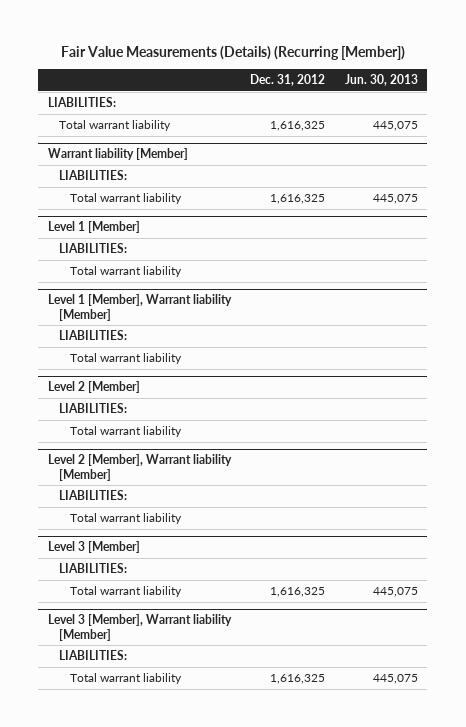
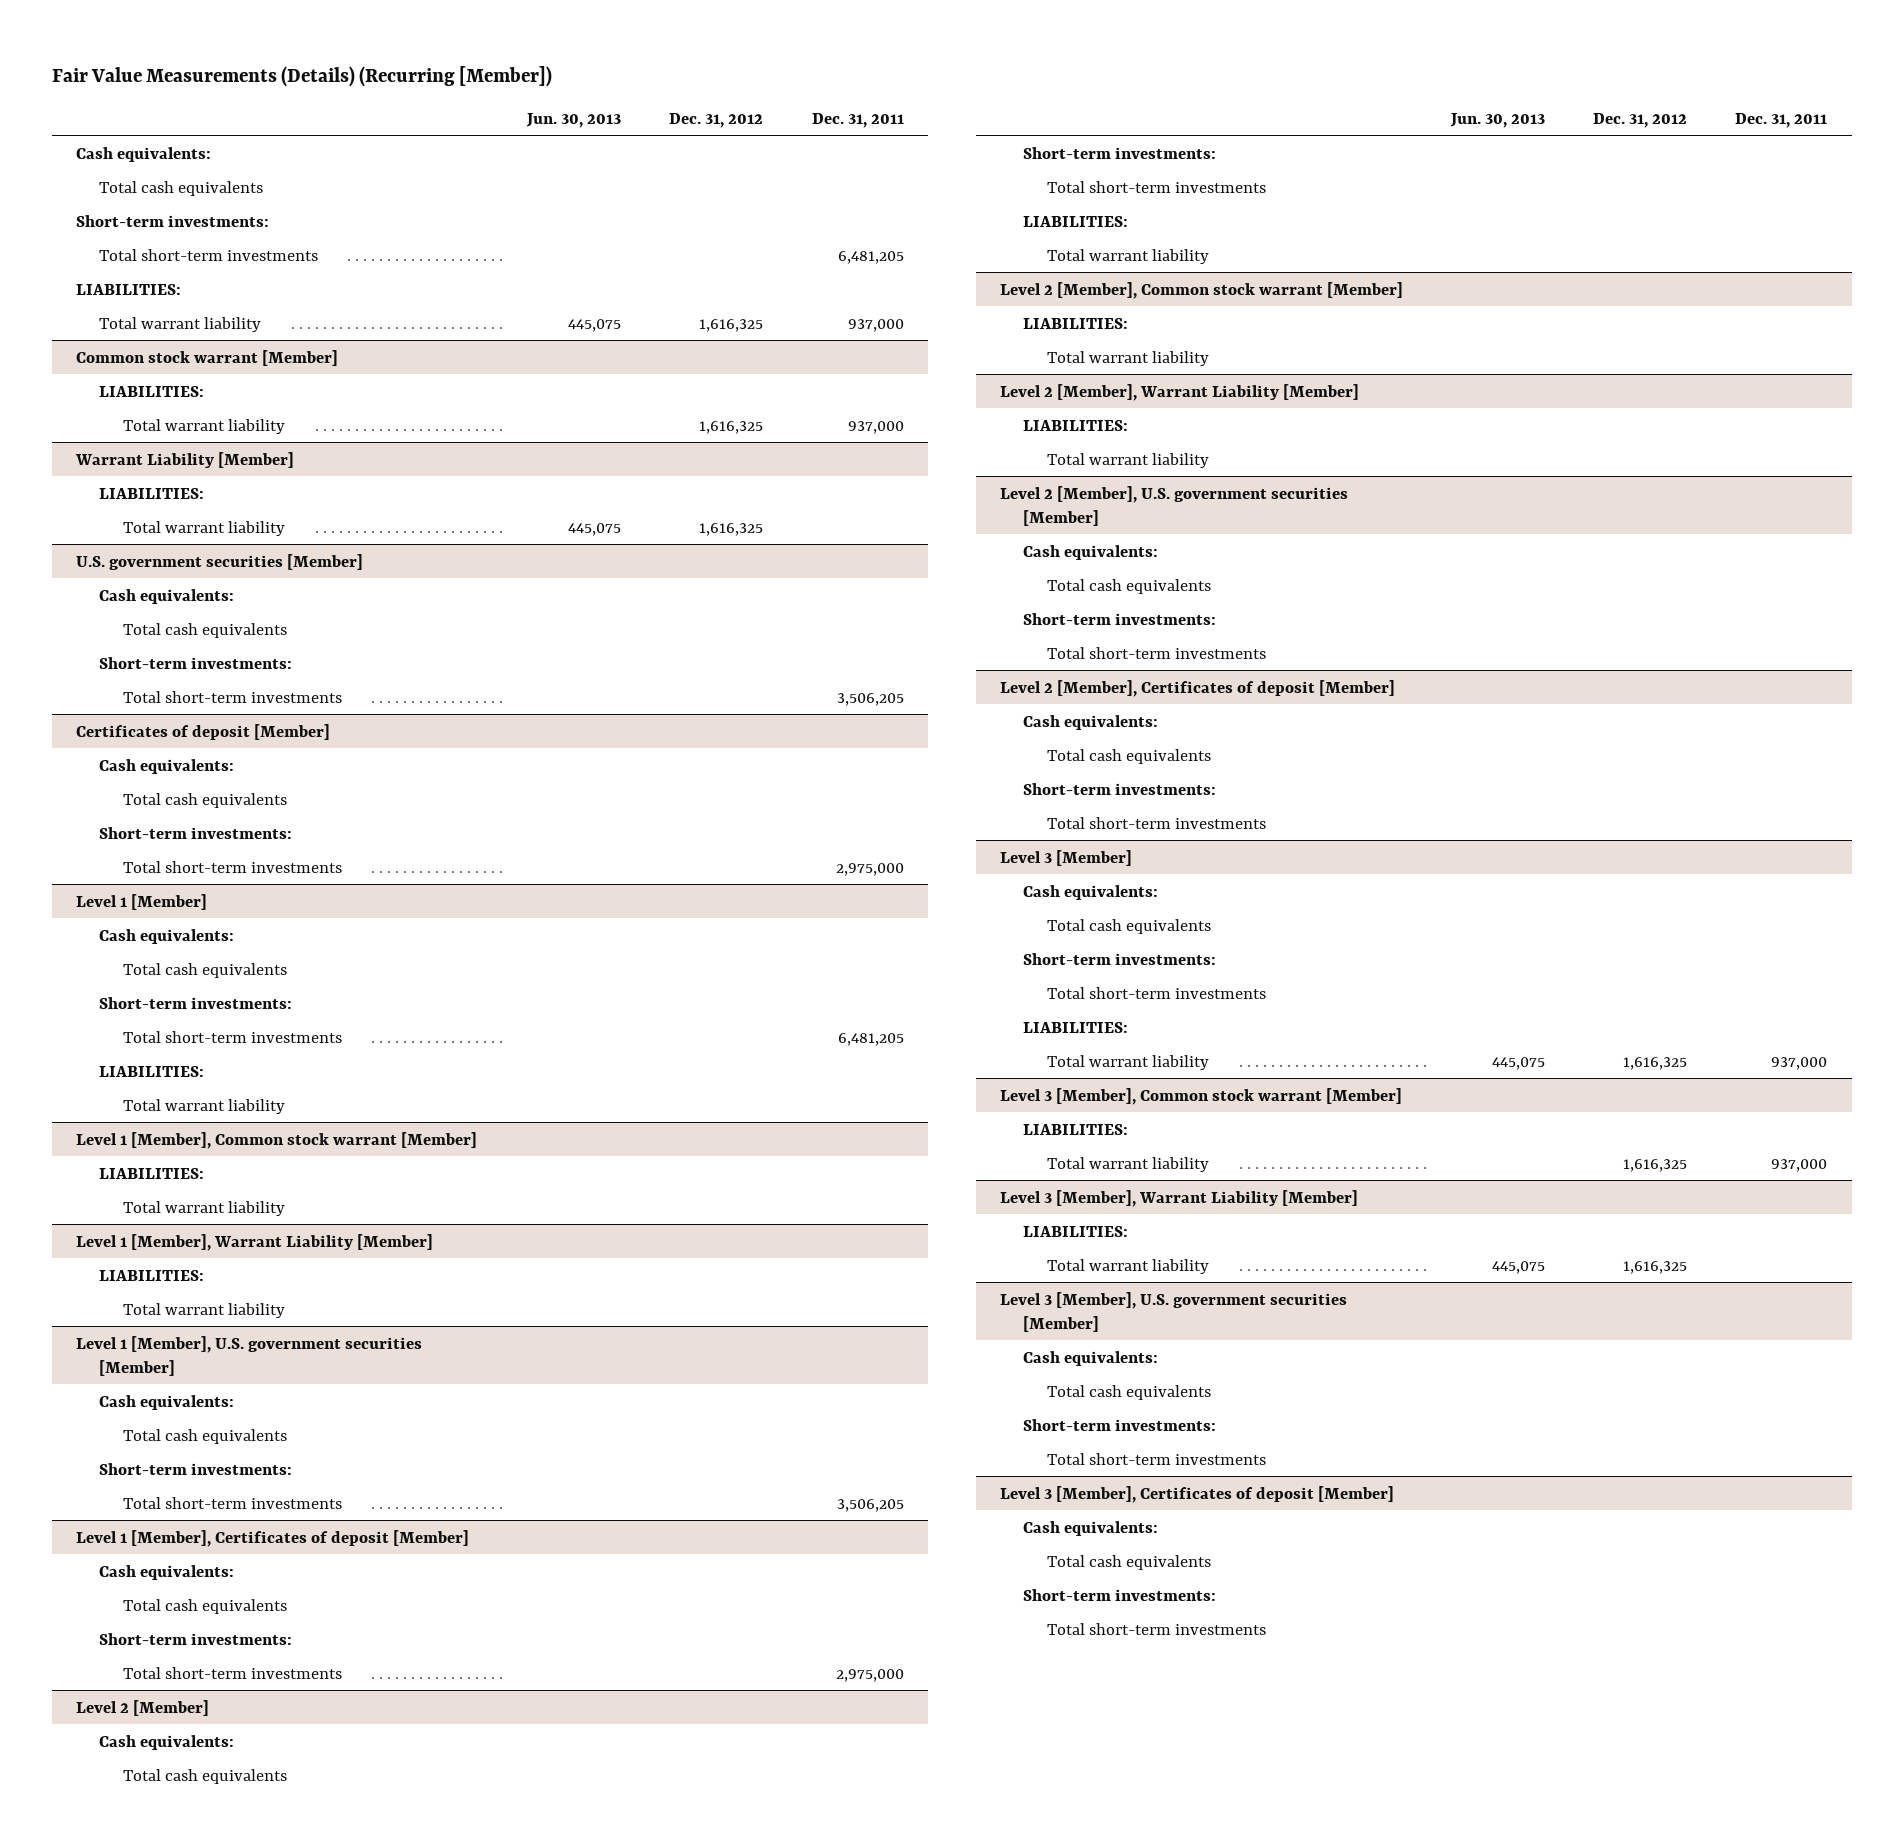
none -> [811,112,904,128] Dec. 31, 2011
none -> [75,146,211,162] Cash equivalents:
none -> [99,180,264,196] Total cash equivalents
none -> [75,214,269,227] Short-term investments:
none -> [99,248,319,261] Total short-term investments
none -> [75,349,338,366] Common stock warrant [Member]
none -> [99,385,205,397] LIABILITIES:
none -> [122,418,285,434] Total warrant liability
[47,148,188,161] Warrant liability [Member] -> [74,451,294,468] Warrant Liability [Member]
none -> [75,553,363,570] U.S. government securities [Member]
none -> [99,588,235,604] Cash equivalents:
none -> [122,622,287,638] Total cash equivalents
none -> [99,656,293,669] Short-term investments:
none -> [122,690,342,703] Total short-term investments
none -> [75,723,330,740] Certificates of deposit [Member]
none -> [99,758,235,774] Cash equivalents:
none -> [122,792,287,808] Total cash equivalents
none -> [99,826,293,839] Short-term investments:
none -> [122,860,342,873] Total short-term investments
none -> [99,928,235,944] Cash equivalents:
none -> [122,962,287,978] Total cash equivalents
none -> [99,996,293,1009] Short-term investments:
none -> [122,1030,342,1043] Total short-term investments
none -> [75,1131,477,1149] Level 1 [Member], Common stock warrant [Member]
none -> [99,1167,205,1179] LIABILITIES:
none -> [122,1200,285,1216] Total warrant liability
[47,294,232,321] Level 1 [Member], Warrant liability [Member] -> [75,1233,433,1251] Level 1 [Member], Warrant Liability [Member]
none -> [75,1335,422,1376] Level 1 [Member], U.S. government securities [Member]
none -> [99,1394,235,1410] Cash equivalents:
none -> [122,1428,287,1444] Total cash equivalents
none -> [99,1462,293,1475] Short-term investments:
none -> [122,1496,342,1509] Total short-term investments
none -> [75,1529,469,1547] Level 1 [Member], Certificates of deposit [Member]
none -> [99,1564,235,1580] Cash equivalents:
none -> [122,1598,287,1614] Total cash equivalents
none -> [99,1632,293,1645] Short-term investments:
none -> [122,1666,342,1679] Total short-term investments
none -> [99,1734,235,1750] Cash equivalents:
none -> [122,1768,287,1784] Total cash equivalents
none -> [1023,146,1217,159] Short-term investments:
none -> [1046,180,1266,193] Total short-term investments
none -> [999,281,1403,299] Level 2 [Member], Common stock warrant [Member]
none -> [1023,317,1129,329] LIABILITIES:
none -> [1046,350,1209,366] Total warrant liability
[47,454,232,481] Level 2 [Member], Warrant liability [Member] -> [999,383,1359,401] Level 2 [Member], Warrant Liability [Member]
none -> [999,485,1348,526] Level 2 [Member], U.S. government securities [Member]
none -> [1023,544,1159,560] Cash equivalents:
none -> [1046,578,1211,594] Total cash equivalents
none -> [1023,612,1217,625] Short-term investments:
none -> [1046,646,1266,659] Total short-term investments
none -> [999,679,1395,697] Level 2 [Member], Certificates of deposit [Member]
none -> [1023,714,1159,730] Cash equivalents:
none -> [1046,748,1211,764] Total cash equivalents
none -> [1023,782,1217,795] Short-term investments:
none -> [1046,816,1266,829] Total short-term investments
none -> [1023,884,1159,900] Cash equivalents:
none -> [1046,918,1211,934] Total cash equivalents
none -> [1023,952,1217,965] Short-term investments:
none -> [1046,986,1266,999] Total short-term investments
none -> [999,1087,1402,1105] Level 3 [Member], Common stock warrant [Member]
none -> [1023,1123,1129,1135] LIABILITIES:
none -> [1046,1156,1209,1172] Total warrant liability
[47,614,232,641] Level 3 [Member], Warrant liability [Member] -> [999,1189,1358,1207] Level 3 [Member], Warrant Liability [Member]
none -> [999,1291,1347,1332] Level 3 [Member], U.S. government securities [Member]
none -> [1023,1350,1159,1366] Cash equivalents:
none -> [1046,1384,1211,1400] Total cash equivalents
none -> [1023,1418,1217,1431] Short-term investments:
none -> [1046,1452,1266,1465] Total short-term investments
none -> [999,1485,1394,1503] Level 3 [Member], Certificates of deposit [Member]
none -> [1023,1520,1159,1536] Cash equivalents:
none -> [1046,1554,1211,1570] Total cash equivalents
none -> [1023,1588,1217,1601] Short-term investments:
none -> [1046,1622,1266,1635] Total short-term investments

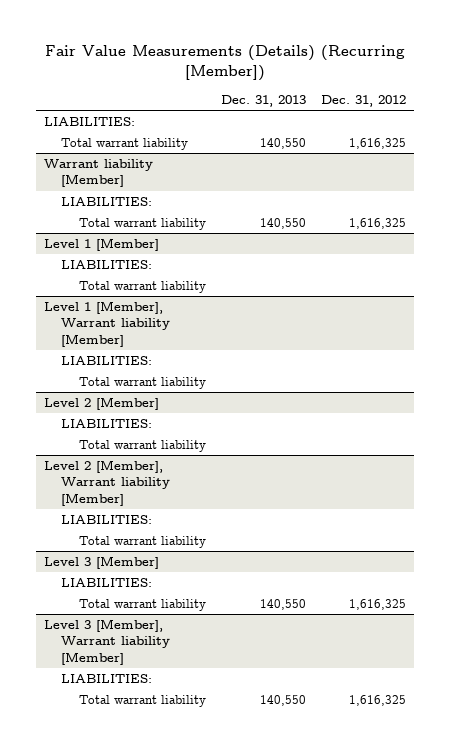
[526,112,622,128] Jun. 30, 2013 -> none
[811,112,904,128] Dec. 31, 2011 -> none
none -> [220,95,306,108] Dec. 31, 2013
[75,146,211,162] Cash equivalents: -> none
[99,180,264,196] Total cash equivalents -> none
[75,214,269,227] Short-term investments: -> none
[99,248,319,261] Total short-term investments -> none
[75,349,338,366] Common stock warrant [Member] -> none
[99,385,205,397] LIABILITIES: -> none
[122,418,285,434] Total warrant liability -> none
[74,451,294,468] Warrant Liability [Member] -> [43,159,153,188] Warrant liability [Member]
[75,553,363,570] U.S. government securities [Member] -> none
[99,588,235,604] Cash equivalents: -> none
[122,622,287,638] Total cash equivalents -> none
[99,656,293,669] Short-term investments: -> none
[122,690,342,703] Total short-term investments -> none
[75,723,330,740] Certificates of deposit [Member] -> none
[99,758,235,774] Cash equivalents: -> none
[122,792,287,808] Total cash equivalents -> none
[99,826,293,839] Short-term investments: -> none
[122,860,342,873] Total short-term investments -> none
[99,928,235,944] Cash equivalents: -> none
[122,962,287,978] Total cash equivalents -> none
[99,996,293,1009] Short-term investments: -> none
[122,1030,342,1043] Total short-term investments -> none
[75,1131,477,1149] Level 1 [Member], Common stock warrant [Member] -> none
[99,1167,205,1179] LIABILITIES: -> none
[122,1200,285,1216] Total warrant liability -> none
[75,1233,433,1251] Level 1 [Member], Warrant Liability [Member] -> [43,301,171,347] Level 1 [Member], Warrant liability [Member]
[75,1335,422,1376] Level 1 [Member], U.S. government securities [Member] -> none
[99,1394,235,1410] Cash equivalents: -> none
[122,1428,287,1444] Total cash equivalents -> none
[99,1462,293,1475] Short-term investments: -> none
[122,1496,342,1509] Total short-term investments -> none
[75,1529,469,1547] Level 1 [Member], Certificates of deposit [Member] -> none
[99,1564,235,1580] Cash equivalents: -> none
[122,1598,287,1614] Total cash equivalents -> none
[99,1632,293,1645] Short-term investments: -> none
[122,1666,342,1679] Total short-term investments -> none
[99,1734,235,1750] Cash equivalents: -> none
[122,1768,287,1784] Total cash equivalents -> none
[1023,146,1217,159] Short-term investments: -> none
[1046,180,1266,193] Total short-term investments -> none
[999,281,1403,299] Level 2 [Member], Common stock warrant [Member] -> none
[1023,317,1129,329] LIABILITIES: -> none
[1046,350,1209,366] Total warrant liability -> none
[999,383,1359,401] Level 2 [Member], Warrant Liability [Member] -> [43,460,171,506] Level 2 [Member], Warrant liability [Member]
[999,485,1348,526] Level 2 [Member], U.S. government securities [Member] -> none
[1023,544,1159,560] Cash equivalents: -> none
[1046,578,1211,594] Total cash equivalents -> none
[1023,612,1217,625] Short-term investments: -> none
[1046,646,1266,659] Total short-term investments -> none
[999,679,1395,697] Level 2 [Member], Certificates of deposit [Member] -> none
[1023,714,1159,730] Cash equivalents: -> none
[1046,748,1211,764] Total cash equivalents -> none
[1023,782,1217,795] Short-term investments: -> none
[1046,816,1266,829] Total short-term investments -> none
[1023,884,1159,900] Cash equivalents: -> none
[1046,918,1211,934] Total cash equivalents -> none
[1023,952,1217,965] Short-term investments: -> none
[1046,986,1266,999] Total short-term investments -> none
[999,1087,1402,1105] Level 3 [Member], Common stock warrant [Member] -> none
[1023,1123,1129,1135] LIABILITIES: -> none
[1046,1156,1209,1172] Total warrant liability -> none
[999,1189,1358,1207] Level 3 [Member], Warrant Liability [Member] -> [43,619,171,665] Level 3 [Member], Warrant liability [Member]
[999,1291,1347,1332] Level 3 [Member], U.S. government securities [Member] -> none
[1023,1350,1159,1366] Cash equivalents: -> none
[1046,1384,1211,1400] Total cash equivalents -> none
[1023,1418,1217,1431] Short-term investments: -> none
[1046,1452,1266,1465] Total short-term investments -> none
[999,1485,1394,1503] Level 3 [Member], Certificates of deposit [Member] -> none
[1023,1520,1159,1536] Cash equivalents: -> none
[1046,1554,1211,1570] Total cash equivalents -> none
[1023,1588,1217,1601] Short-term investments: -> none
[1046,1622,1266,1635] Total short-term investments -> none

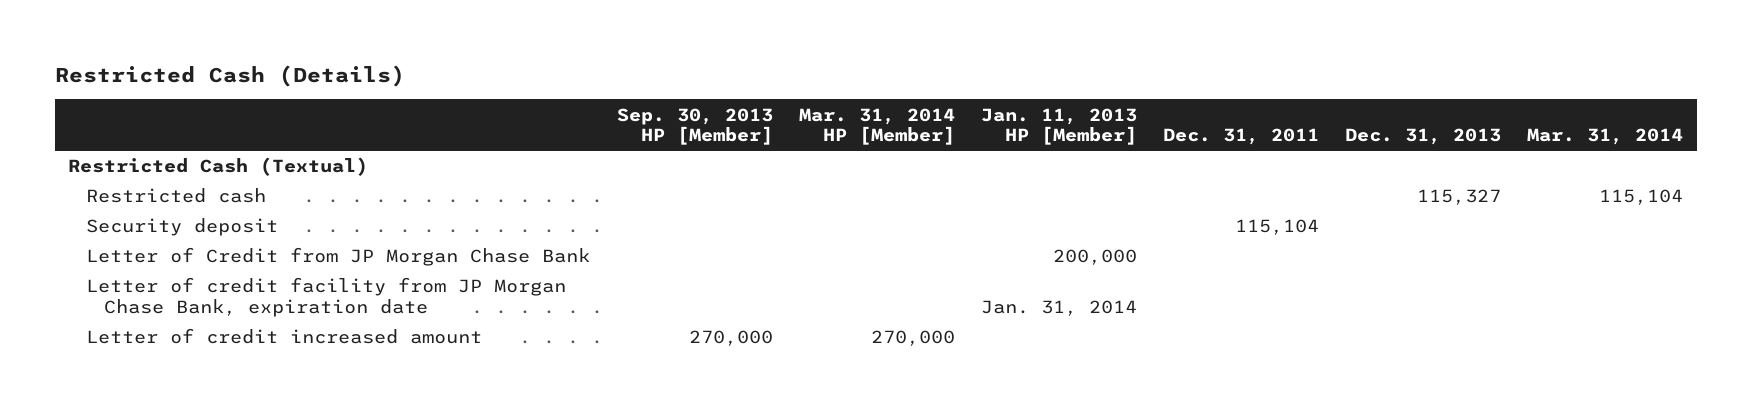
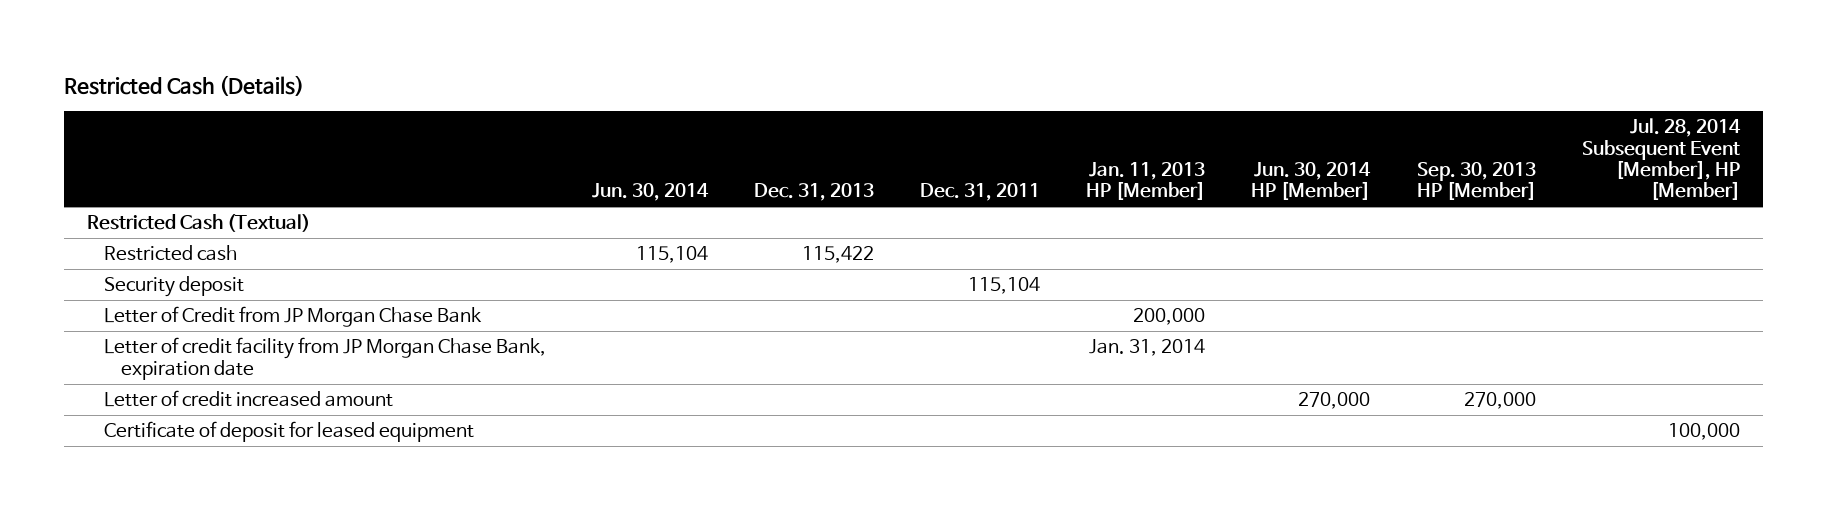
[798,107,955,145] Mar. 31, 2014 HP [Member] -> none
[1527,127,1684,145] Mar. 31, 2014 -> none
none -> [591,183,709,202] Jun. 30, 2014
none -> [1251,162,1372,201] Jun. 30, 2014 HP [Member]
none -> [1581,118,1741,201] Jul. 28, 2014 Subsequent Event [Member], HP [Member]
[1417,189,1502,206] 115,327 -> [802,246,875,264] 115,422
none -> [103,421,474,443] Certificate of deposit for leased equipment

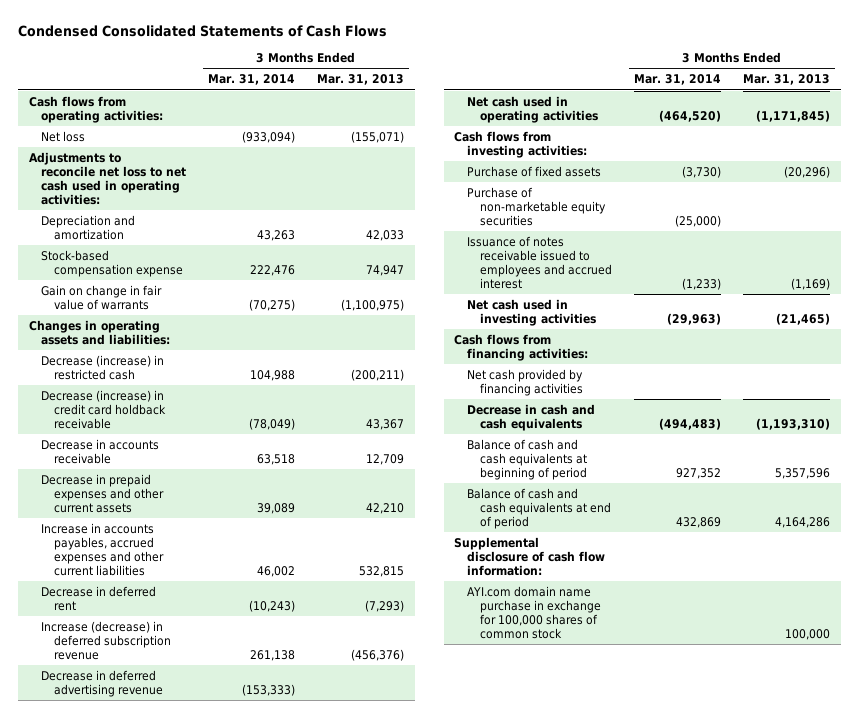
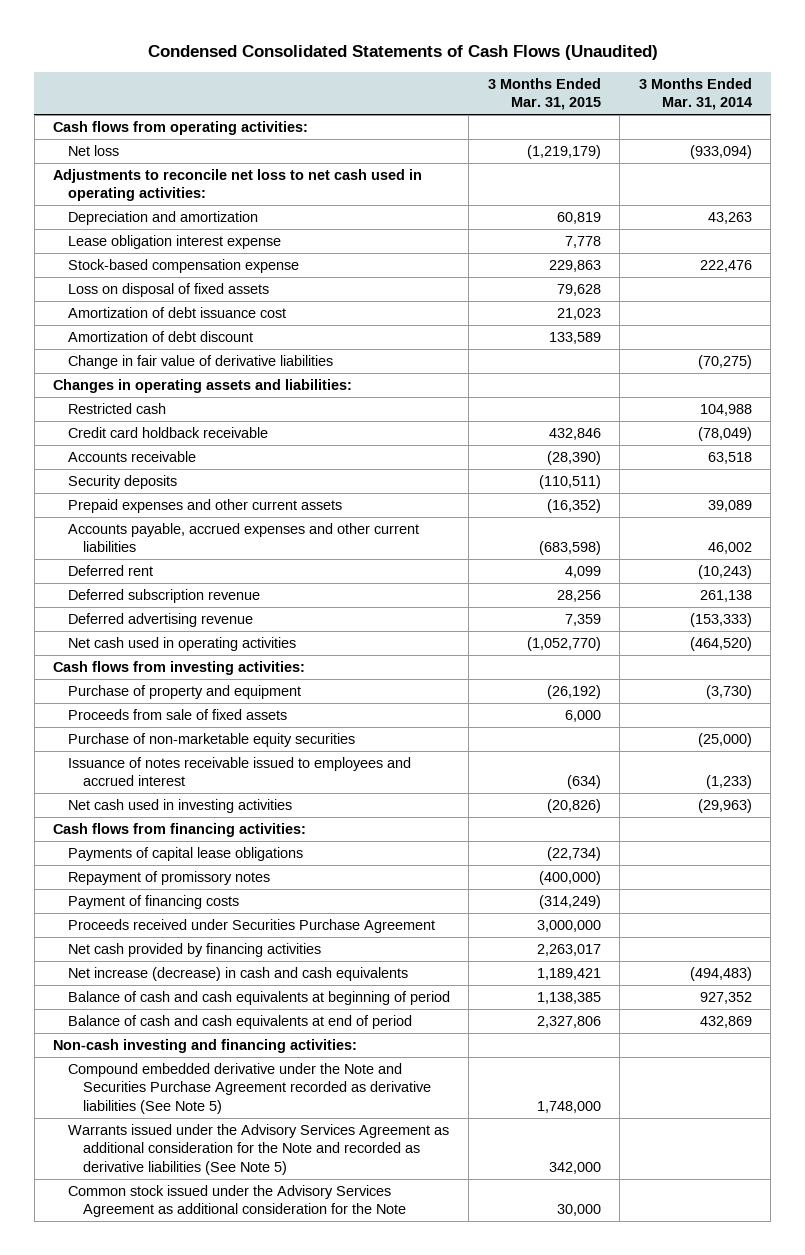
[17,24,387,37] Condensed Consolidated Statements of Cash Flows -> [147,45,658,61] Condensed Consolidated Statements of Cash Flows (Unaudited)
[316,74,404,86] Mar. 31, 2013 -> none
none -> [487,78,601,111] 3 Months Ended Mar. 31, 2015
none -> [68,235,282,250] Lease obligation interest expense
none -> [68,283,270,298] Loss on disposal of fixed assets
none -> [68,307,287,319] Amortization of debt issuance cost
none -> [68,331,254,343] Amortization of debt discount
[41,284,163,310] Gain on change in fair value of warrants -> [68,355,334,370] Change in fair value of derivative liabilities
[41,354,165,380] Decrease (increase) in restricted cash -> [68,403,167,415] Restricted cash
[41,389,167,429] Decrease (increase) in credit card holdback receivable -> [68,427,269,439] Credit card holdback receivable
[41,438,160,464] Decrease in accounts receivable -> [68,451,197,463] Accounts receivable
none -> [68,475,178,490] Security deposits
[41,473,165,513] Decrease in prepaid expenses and other current assets -> [68,499,343,514] Prepaid expenses and other current assets
[41,522,165,577] Increase in accounts payables, accrued expenses and other current liabilities -> [68,523,420,553] Accounts payable, accrued expenses and other current liabilities
[41,585,157,611] Decrease in deferred rent -> [68,565,154,577] Deferred rent
[41,620,172,660] Increase (decrease) in deferred subscription revenue -> [68,589,261,604] Deferred subscription revenue
[41,669,164,697] Decrease in deferred advertising revenue -> [68,613,254,628] Deferred advertising revenue
[467,165,602,177] Purchase of fixed assets -> [68,685,302,700] Purchase of property and equipment
none -> [68,709,288,721] Proceeds from sale of fixed assets
none -> [68,847,304,862] Payments of capital lease obligations
none -> [68,871,271,886] Repayment of promissory notes
none -> [68,895,240,910] Payment of financing costs
none -> [68,919,436,934] Proceeds received under Securities Purchase Agreement
[467,403,596,431] Decrease in cash and cash equivalents -> [68,967,409,982] Net increase (decrease) in cash and cash equivalents
[467,585,602,640] AYI.com domain name purchase in exchange for 100,000 shares of common stock -> none
[454,536,606,576] Supplemental disclosure of cash flow information: -> [53,1039,358,1054] Non-cash investing and financing activities:
none -> [68,1063,431,1114] Compound embedded derivative under the Note and Securities Purchase Agreement recorded as derivative liabilities (See Note 5)
none -> [68,1124,450,1175] Warrants issued under the Advisory Services Agreement as additional consideration for the Note and recorded as derivative liabilities (See Note 5)
none -> [68,1185,406,1218] Common stock issued under the Advisory Services Agreement as additional consideration for the Note

